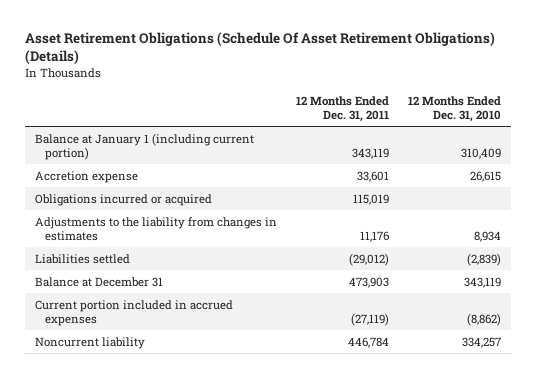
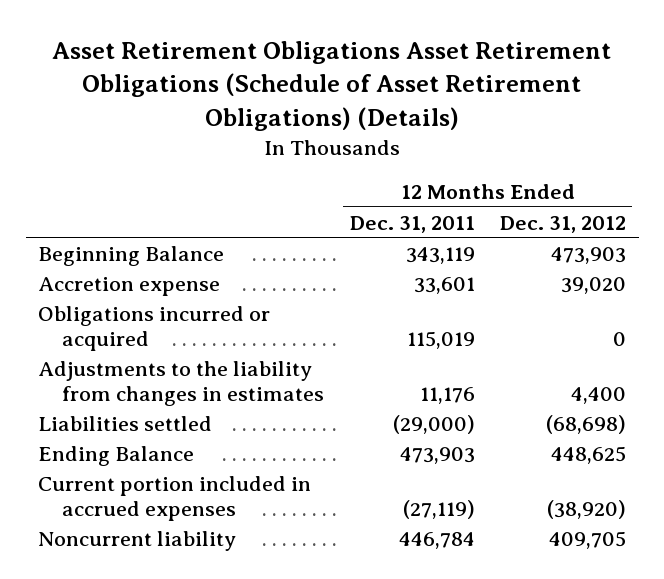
[24,32,495,65] Asset Retirement Obligations (Schedule Of Asset Retirement Obligations) (Details) -> [52,41,612,131] Asset Retirement Obligations Asset Retirement Obligations (Schedule of Asset Retirement Obligations) (Details)
[408,95,502,123] 12 Months Ended Dec. 31, 2010 -> none
none -> [500,215,627,233] Dec. 31, 2012
[34,132,254,161] Balance at January 1 (including current portion) -> [38,245,225,266] Beginning Balance
[348,252,389,266] (29,012) -> [392,414,475,434] (29,000)
[34,276,163,287] Balance at December 31 -> [38,445,195,466] Ending Balance

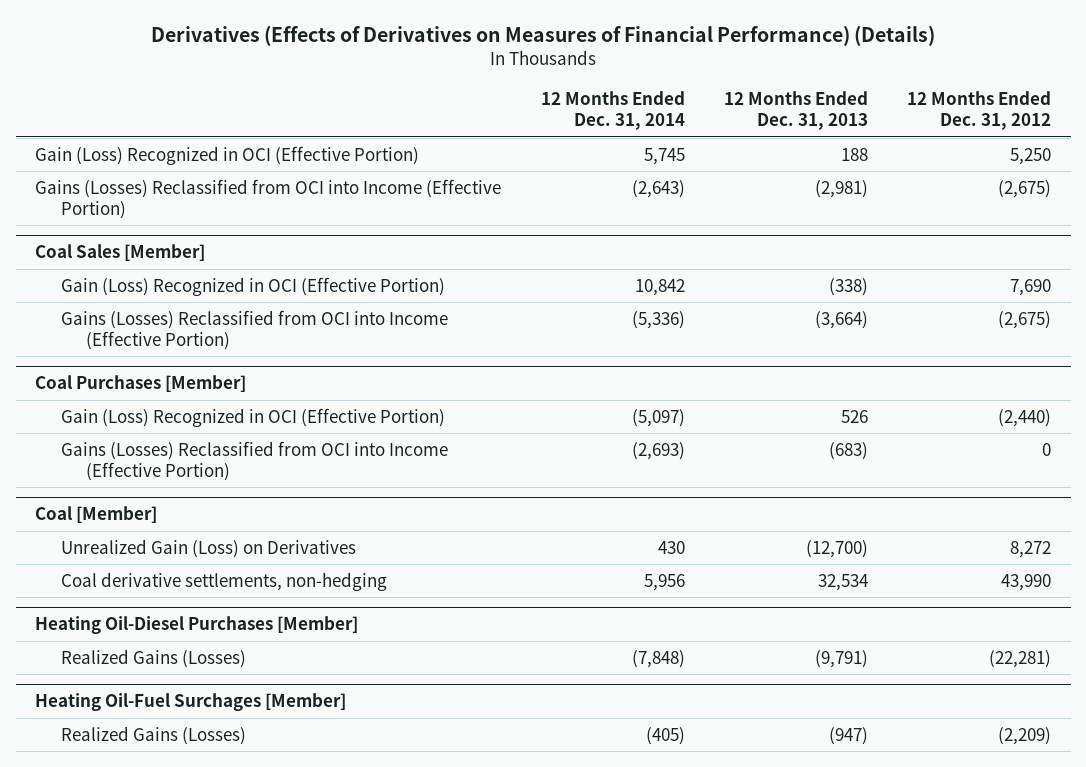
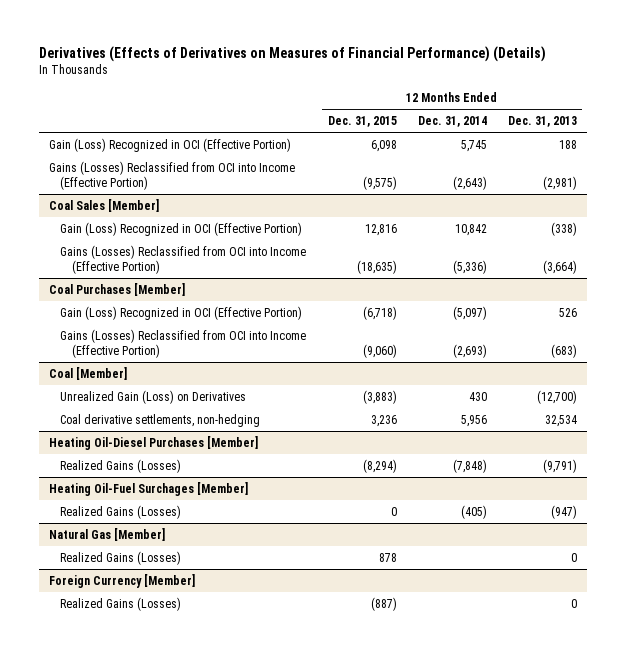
[906,91,1051,131] 12 Months Ended Dec. 31, 2012 -> none
none -> [327,116,397,128] Dec. 31, 2015
none -> [49,527,166,541] Natural Gas [Member]
none -> [60,550,182,565] Realized Gains (Losses)
none -> [49,573,196,588] Foreign Currency [Member]
none -> [60,596,182,611] Realized Gains (Losses)

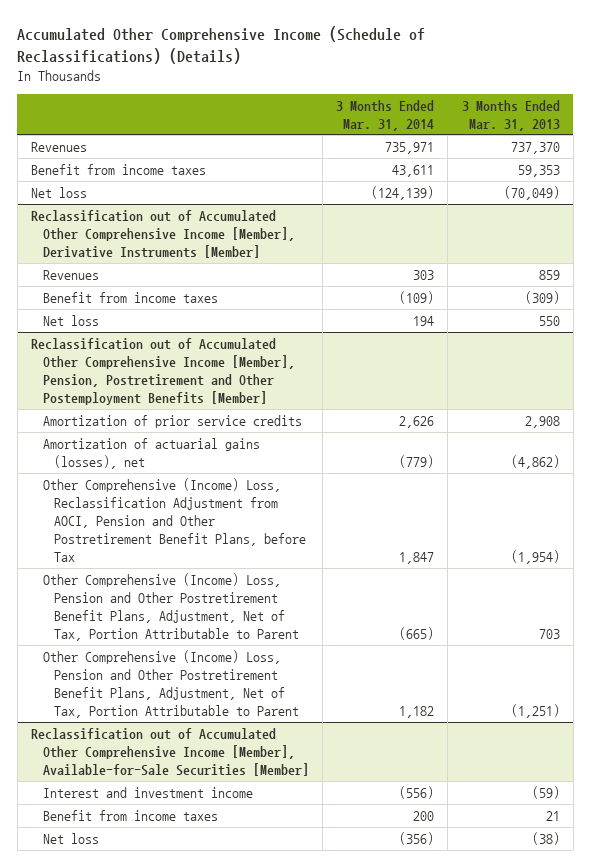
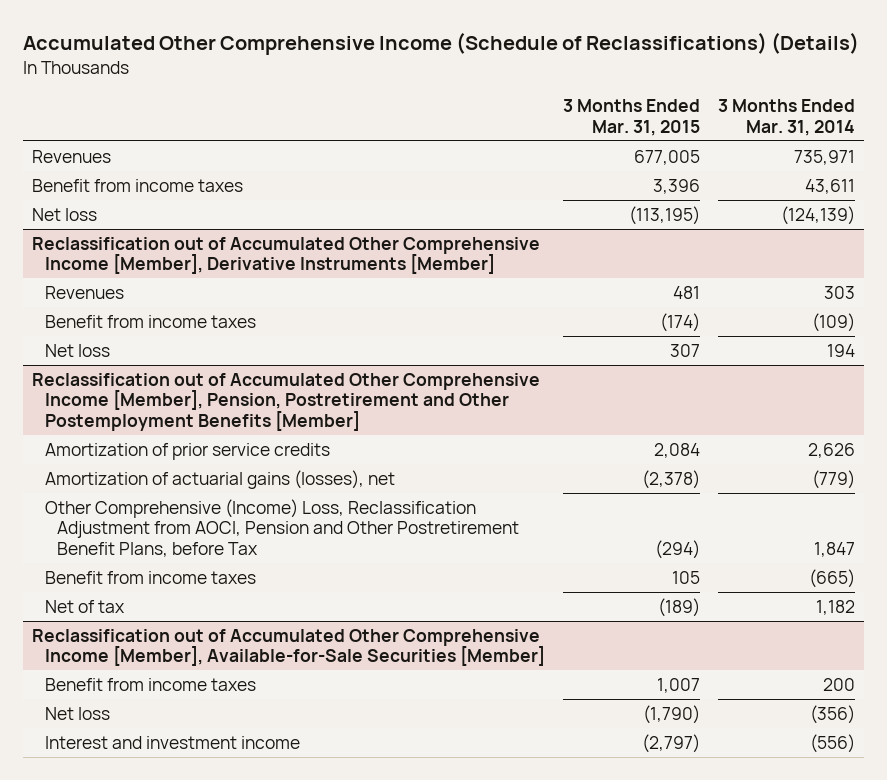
[461,99,560,131] 3 Months Ended Mar. 31, 2013 -> none
none -> [563,99,701,136] 3 Months Ended Mar. 31, 2015
[42,572,300,641] Other Comprehensive (Income) Loss, Pension and Other Postretirement Benefit Plans, Adjustment, Net of Tax, Portion Attributable to Parent -> [44,570,256,584] Benefit from income taxes
[42,649,300,718] Other Comprehensive (Income) Loss, Pension and Other Postretirement Benefit Plans, Adjustment, Net of Tax, Portion Attributable to Parent -> [44,599,125,613] Net of tax
[42,786,253,798] Interest and investment income -> [44,735,300,749] Interest and investment income

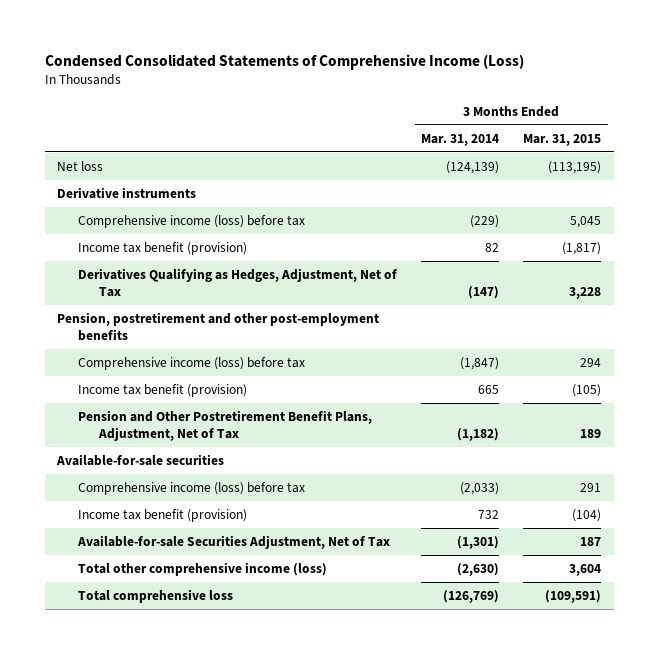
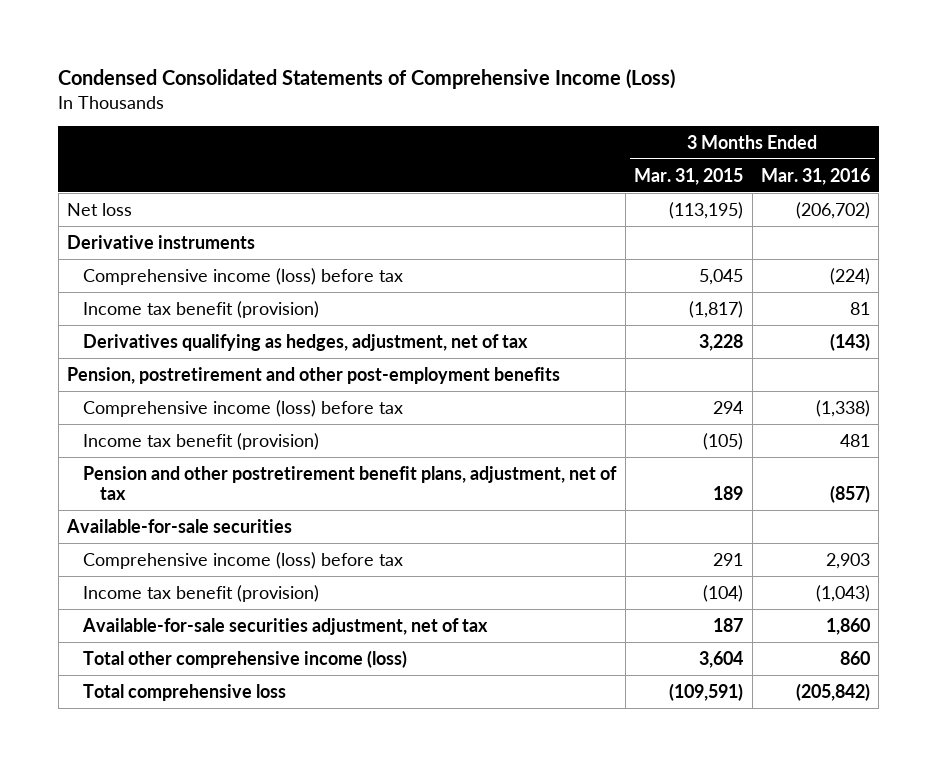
[421,133,500,146] Mar. 31, 2014 -> none
none -> [761,167,871,185] Mar. 31, 2016
[77,267,398,297] Derivatives Qualifying as Hedges, Adjustment, Net of Tax -> [83,333,529,351] Derivatives qualifying as hedges, adjustment, net of tax
[77,409,372,441] Pension and Other Postretirement Benefit Plans, Adjustment, Net of Tax -> [83,465,618,501] Pension and other postretirement benefit plans, adjustment, net of tax
[76,534,390,549] Available-for-sale Securities Adjustment, Net of Tax -> [82,617,489,635] Available-for-sale securities adjustment, net of tax

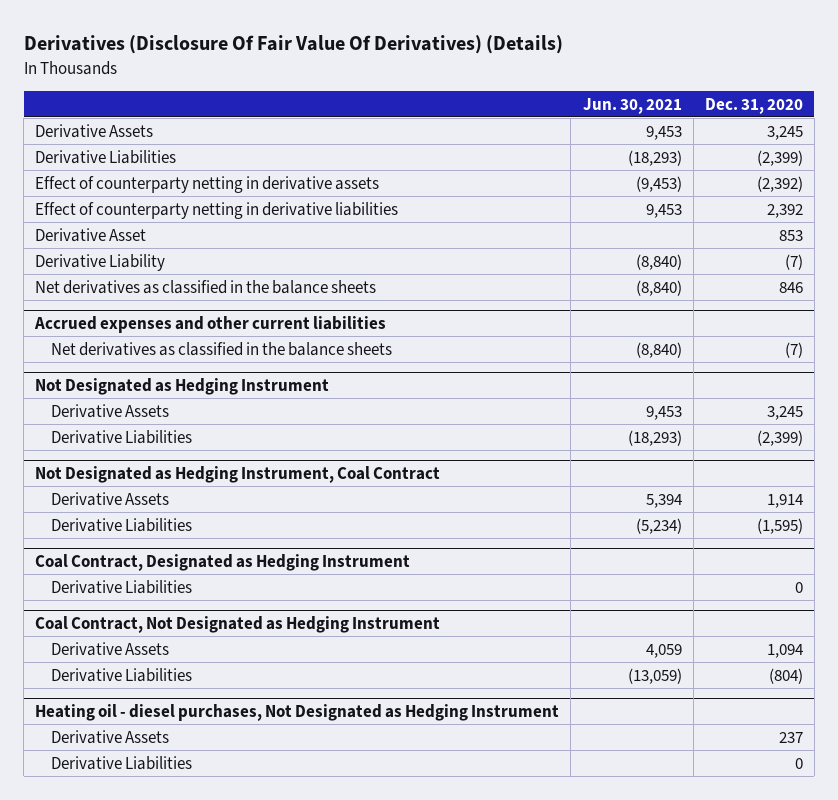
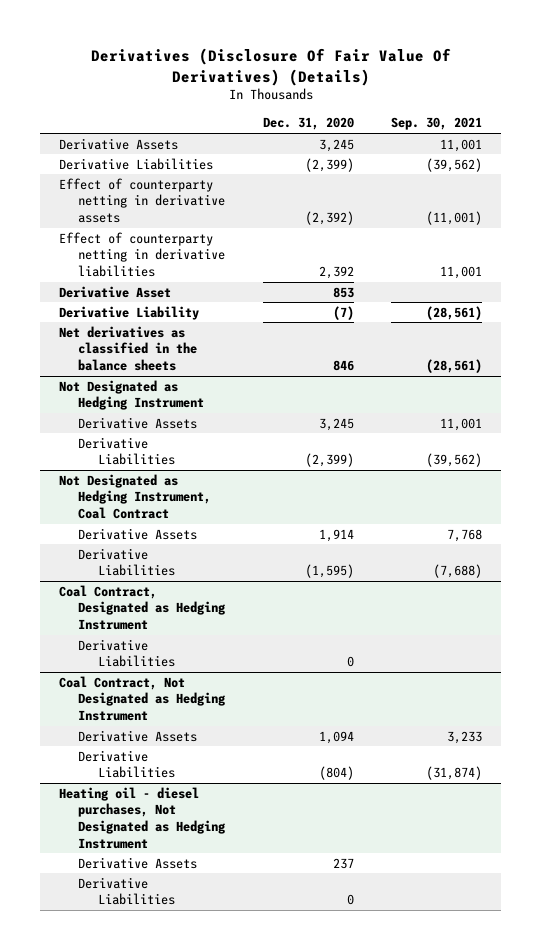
[582,97,682,114] Jun. 30, 2021 -> none
none -> [391,117,483,131] Sep. 30, 2021
[34,315,387,333] Accrued expenses and other current liabilities -> none
[51,341,393,356] Net derivatives as classified in the balance sheets -> none

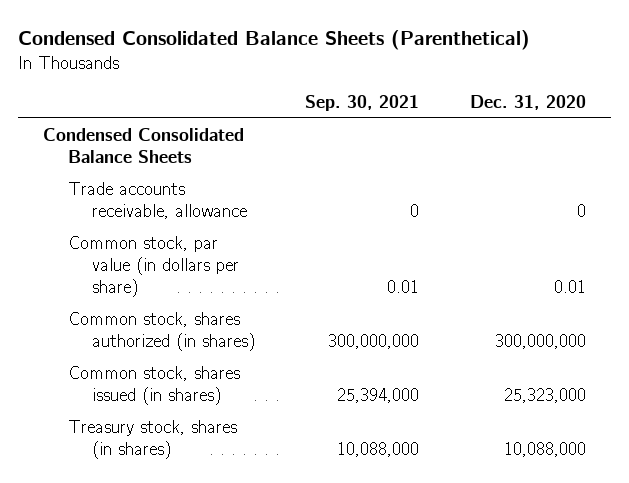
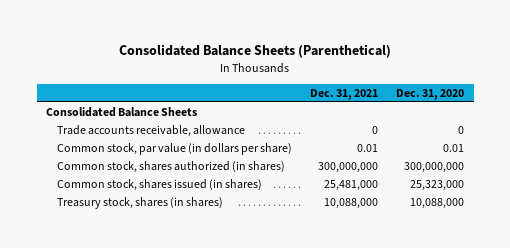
[18,30,531,51] Condensed Consolidated Balance Sheets (Parenthetical) -> [119,44,392,59] Consolidated Balance Sheets (Parenthetical)
[305,95,420,112] Sep. 30, 2021 -> none
none -> [310,88,379,100] Dec. 31, 2021
[43,127,245,164] Condensed Consolidated Balance Sheets -> [45,106,197,117] Consolidated Balance Sheets

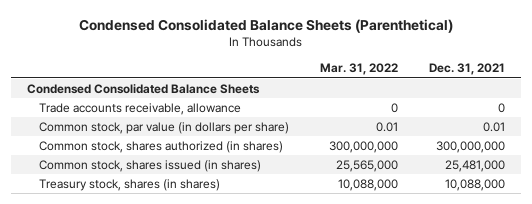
[119,44,392,59] Consolidated Balance Sheets (Parenthetical) -> [78,18,453,33] Condensed Consolidated Balance Sheets (Parenthetical)
[396,88,465,100] Dec. 31, 2020 -> none
none -> [320,63,399,76] Mar. 31, 2022
[45,106,197,117] Consolidated Balance Sheets -> [26,83,260,94] Condensed Consolidated Balance Sheets

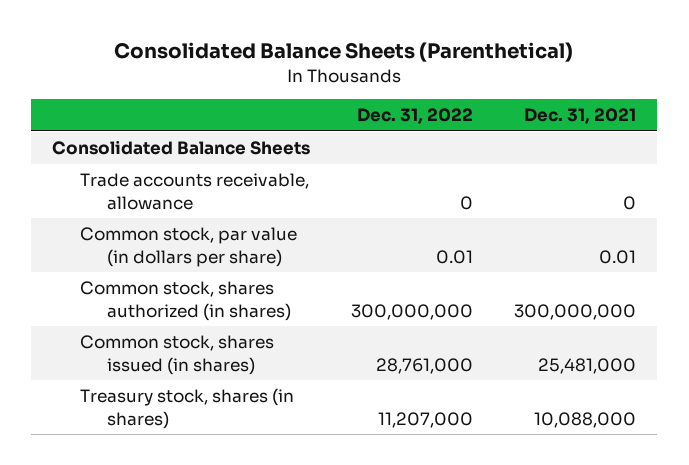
[78,18,453,33] Condensed Consolidated Balance Sheets (Parenthetical) -> [114,42,574,63] Consolidated Balance Sheets (Parenthetical)
[320,63,399,76] Mar. 31, 2022 -> none
none -> [357,108,474,125] Dec. 31, 2022
[26,83,260,94] Condensed Consolidated Balance Sheets -> [52,140,311,156] Consolidated Balance Sheets

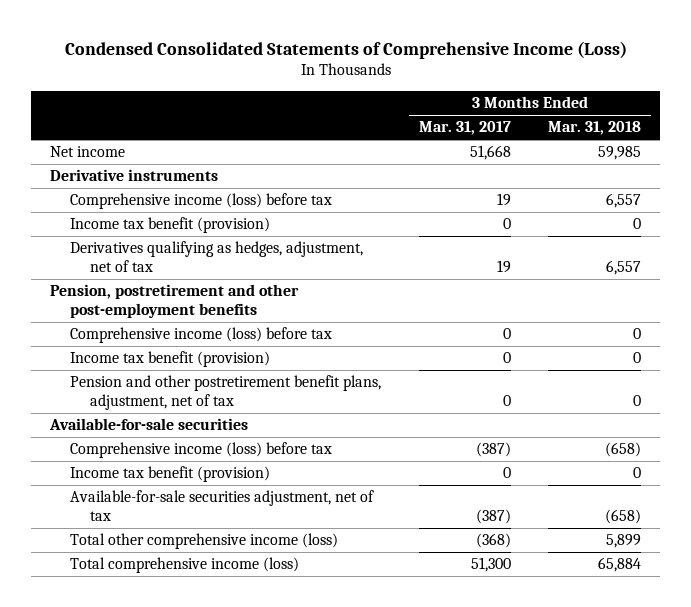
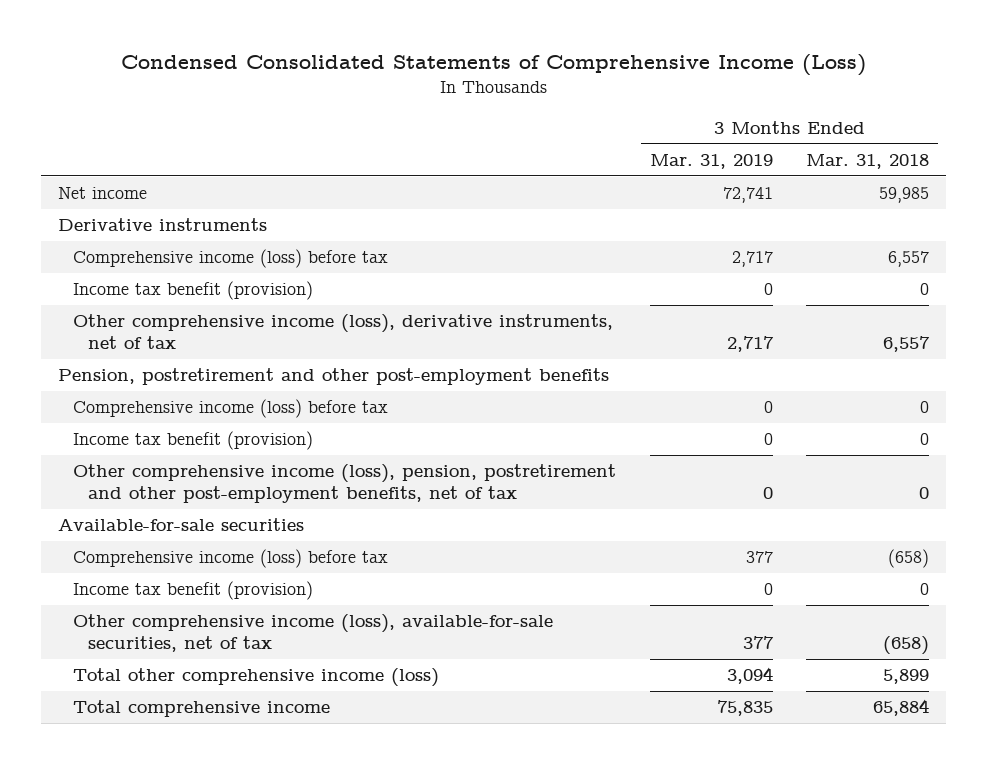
[418,121,511,136] Mar. 31, 2017 -> none
none -> [649,153,773,169] Mar. 31, 2019
[69,241,363,272] Derivatives qualifying as hedges, adjustment, net of tax -> [72,314,613,350] Other comprehensive income (loss), derivative instruments, net of tax
[69,375,381,410] Pension and other postretirement benefit plans, adjustment, net of tax -> [72,464,616,504] Other comprehensive income (loss), pension, postretirement and other post-employment benefits, net of tax
[69,490,374,521] Available-for-sale securities adjustment, net of tax -> [72,614,553,653] Other comprehensive income (loss), available-for-sale securities, net of tax
[69,557,299,574] Total comprehensive income (loss) -> [72,700,330,718] Total comprehensive income

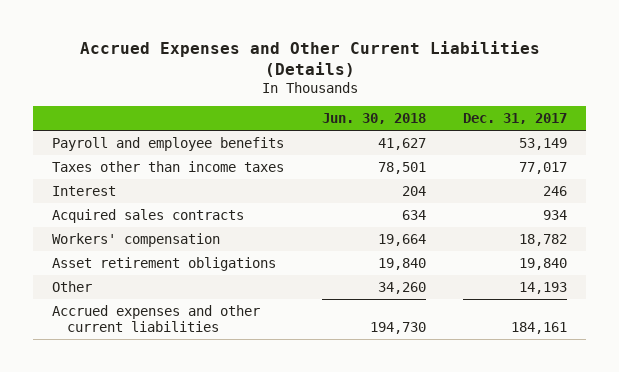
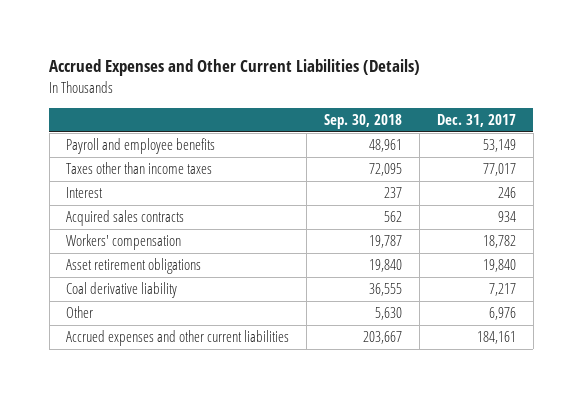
[321,112,426,124] Jun. 30, 2018 -> none
none -> [324,113,403,129] Sep. 30, 2018
none -> [66,282,178,299] Coal derivative liability
[519,281,568,294] 14,193 -> [488,307,516,321] 6,976

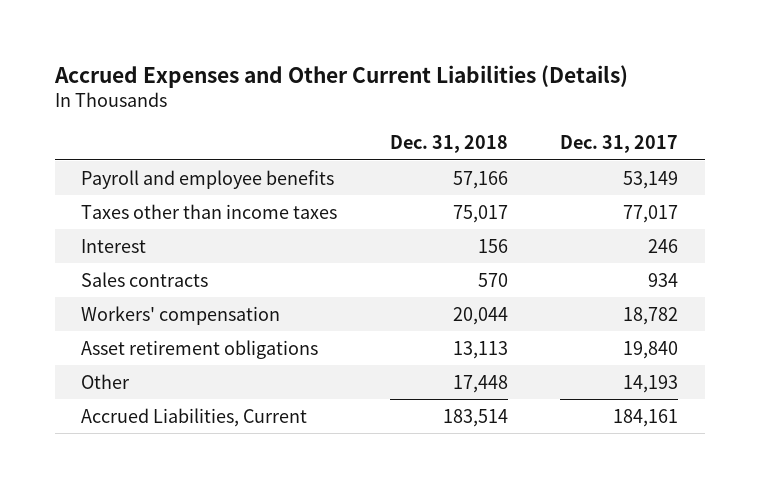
[324,113,403,129] Sep. 30, 2018 -> none
none -> [389,135,508,154] Dec. 31, 2018
[66,210,185,227] Acquired sales contracts -> [81,271,209,287] Sales contracts
[66,282,178,299] Coal derivative liability -> none
[488,307,516,321] 6,976 -> [623,374,679,393] 14,193
[66,330,290,347] Accrued expenses and other current liabilities -> [81,407,308,427] Accrued Liabilities, Current

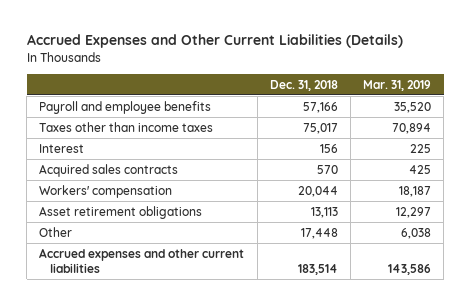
[560,135,679,154] Dec. 31, 2017 -> none
none -> [363,79,432,91] Mar. 31, 2019
[81,271,209,287] Sales contracts -> [39,163,179,177] Acquired sales contracts
[81,407,308,427] Accrued Liabilities, Current -> [39,247,245,273] Accrued expenses and other current liabilities

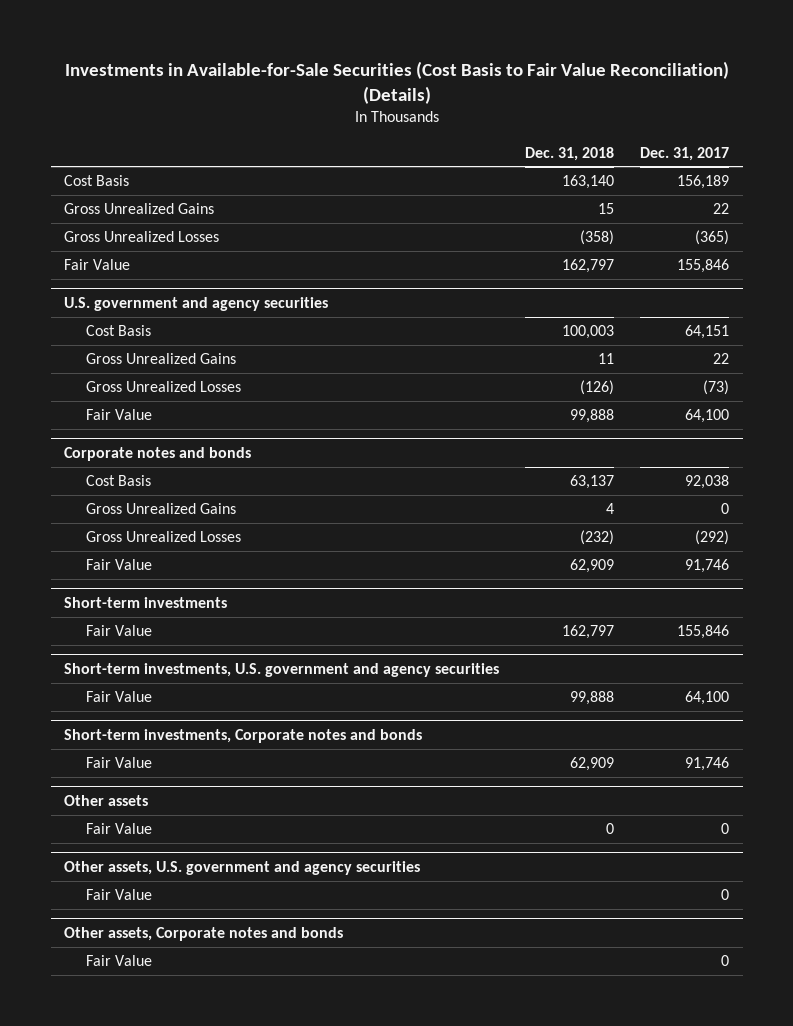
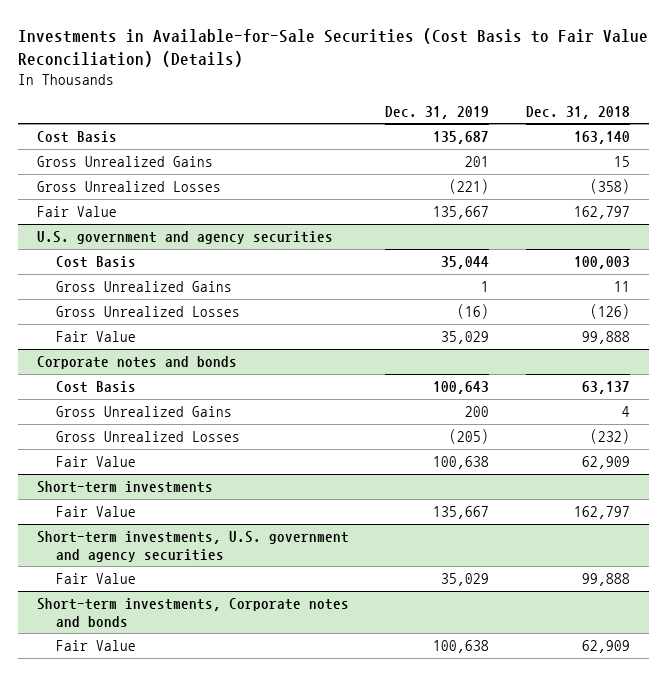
[640,146,730,161] Dec. 31, 2017 -> none
none -> [385,105,490,119] Dec. 31, 2019
[63,794,148,806] Other assets -> none
[86,823,153,835] Fair Value -> none
[63,860,420,875] Other assets, U.S. government and agency securities -> none
[86,889,153,901] Fair Value -> none
[63,926,343,941] Other assets, Corporate notes and bonds -> none
[86,955,153,967] Fair Value -> none

